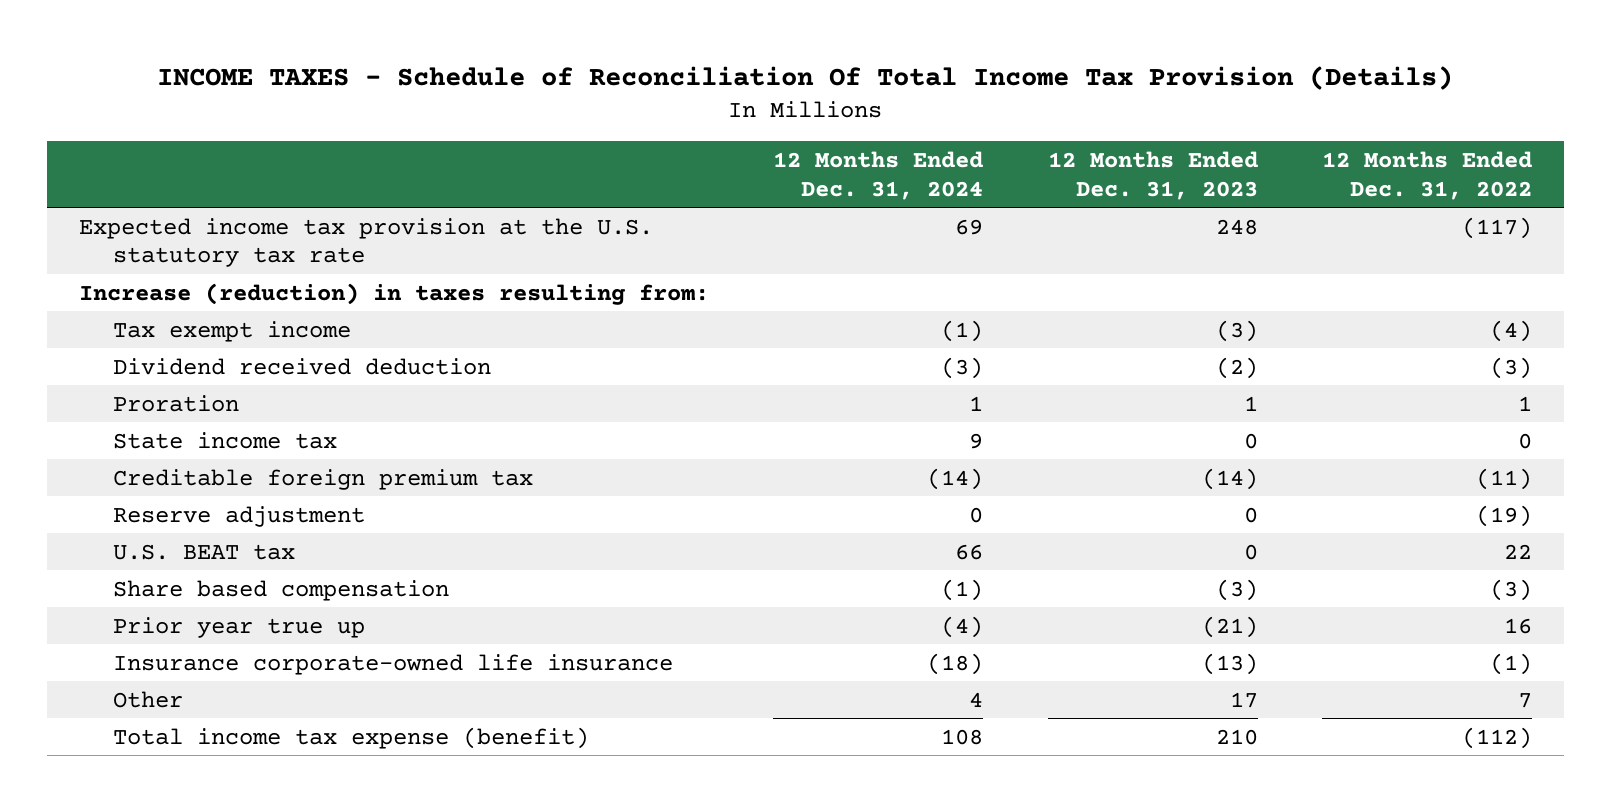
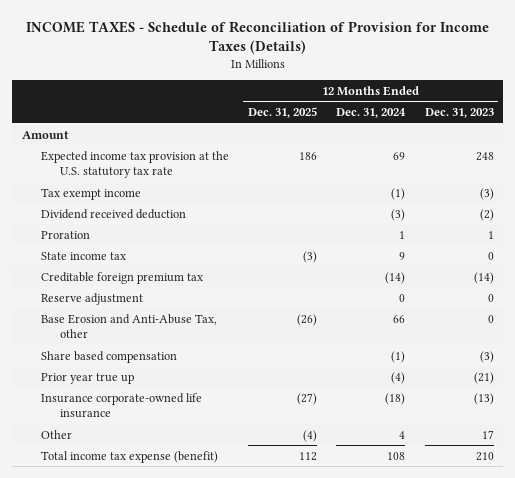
[157,65,1454,90] INCOME TAXES - Schedule of Reconciliation Of Total Income Tax Provision (Details) -> [25,20,489,54] INCOME TAXES - Schedule of Reconciliation of Provision for Income Taxes (Details)
[1321,151,1532,200] 12 Months Ended Dec. 31, 2022 -> none
none -> [248,107,318,119] Dec. 31, 2025
none -> [21,130,69,139] Amount
[79,282,710,305] Increase (reduction) in taxes resulting from: -> none
[112,543,295,560] U.S. BEAT tax -> none
none -> [40,313,217,339] Base Erosion and Anti-Abuse Tax, other

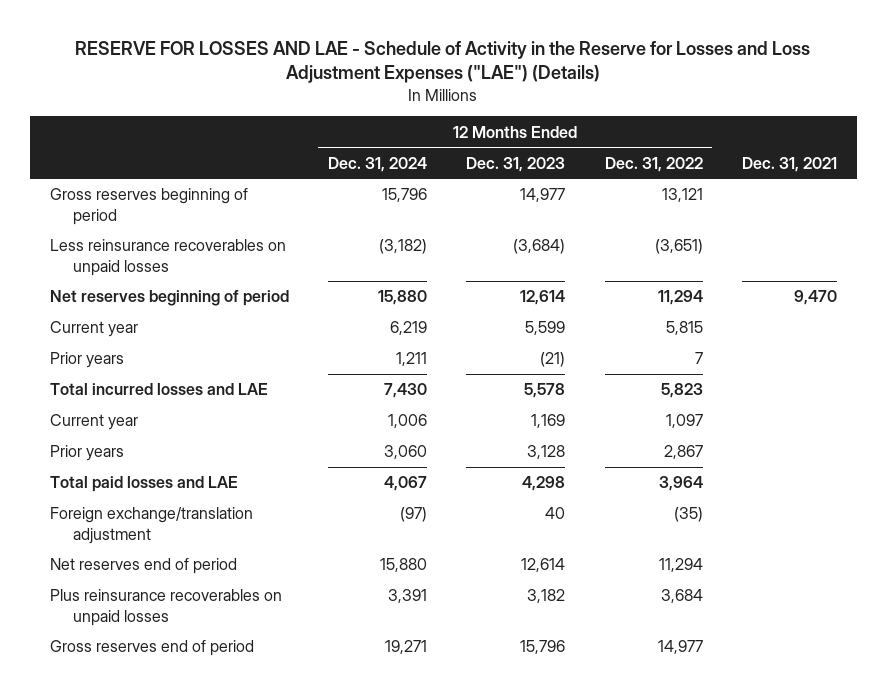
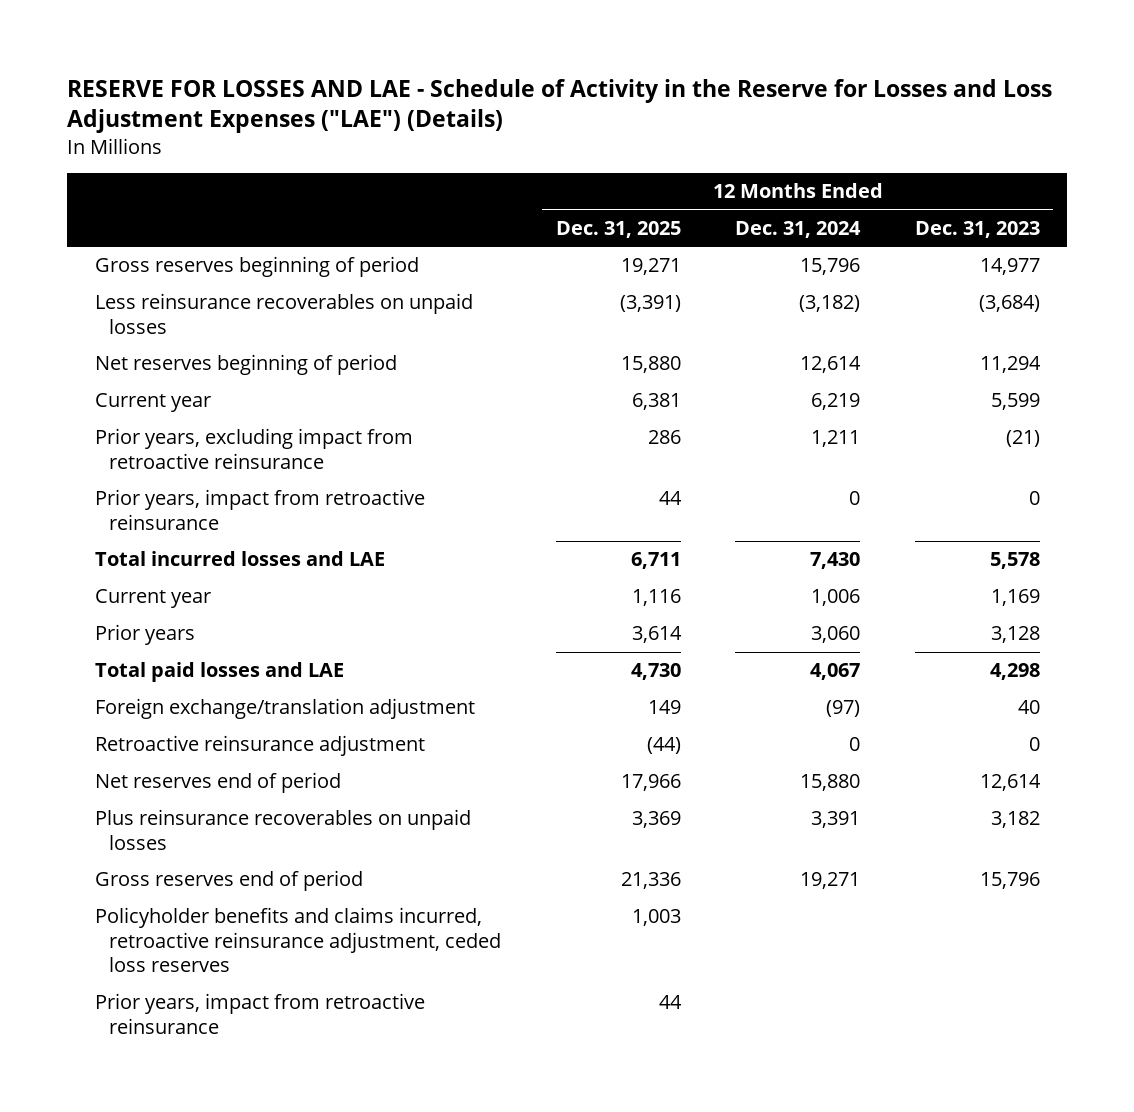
[604,156,703,172] Dec. 31, 2022 -> none
[741,156,837,172] Dec. 31, 2021 -> none
none -> [555,220,681,238] Dec. 31, 2025
[377,290,427,306] 15,880 -> [800,356,862,374] 12,614
[520,290,566,306] 12,614 -> [979,356,1041,374] 11,294
[49,352,124,369] Prior years -> [94,428,413,469] Prior years, excluding impact from retroactive reinsurance
none -> [94,489,425,530] Prior years, impact from retroactive reinsurance
none -> [94,735,425,757] Retroactive reinsurance adjustment
none -> [94,907,502,973] Policyholder benefits and claims incurred, retroactive reinsurance adjustment, ceded loss reserves
none -> [94,993,425,1034] Prior years, impact from retroactive reinsurance

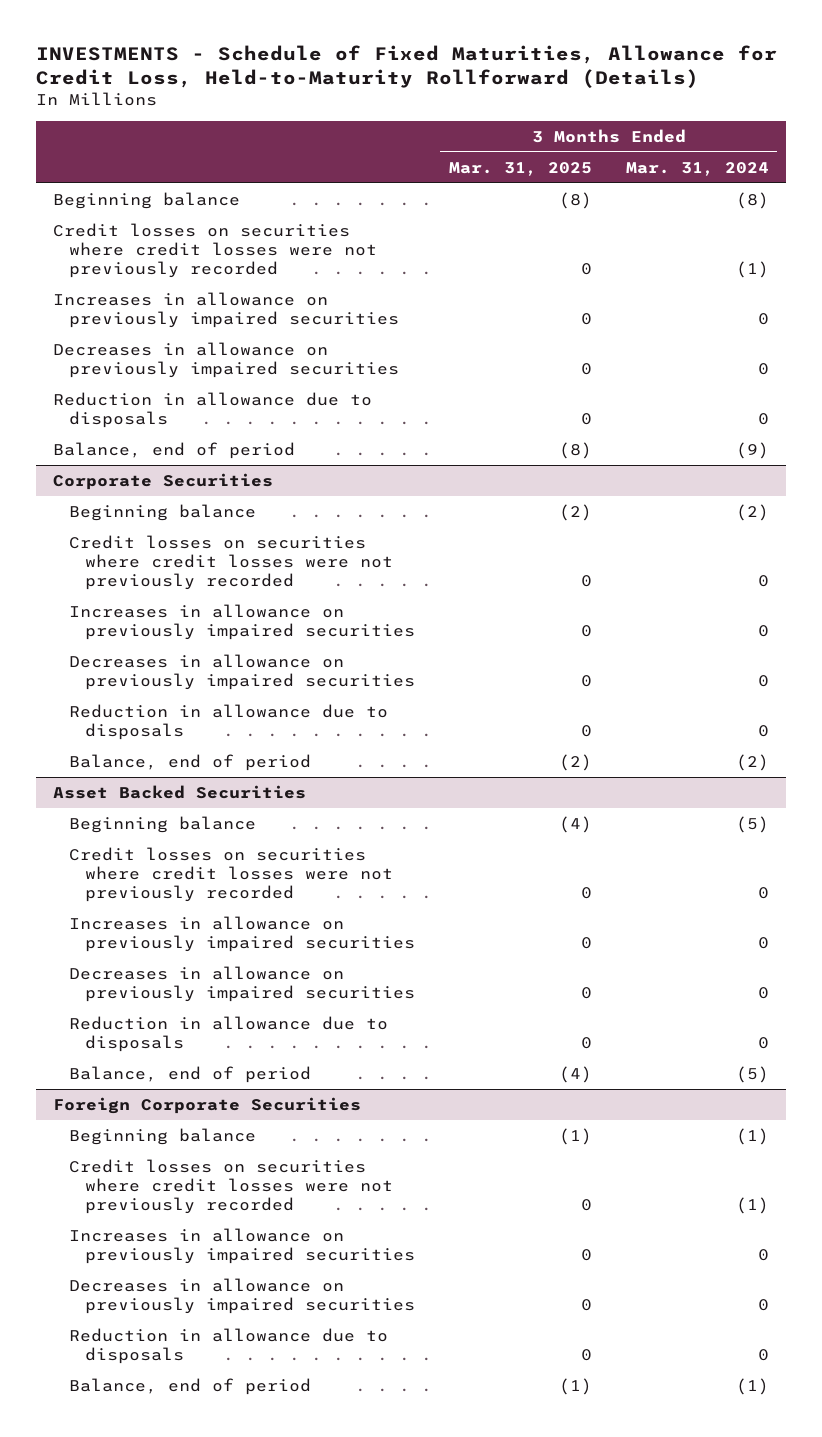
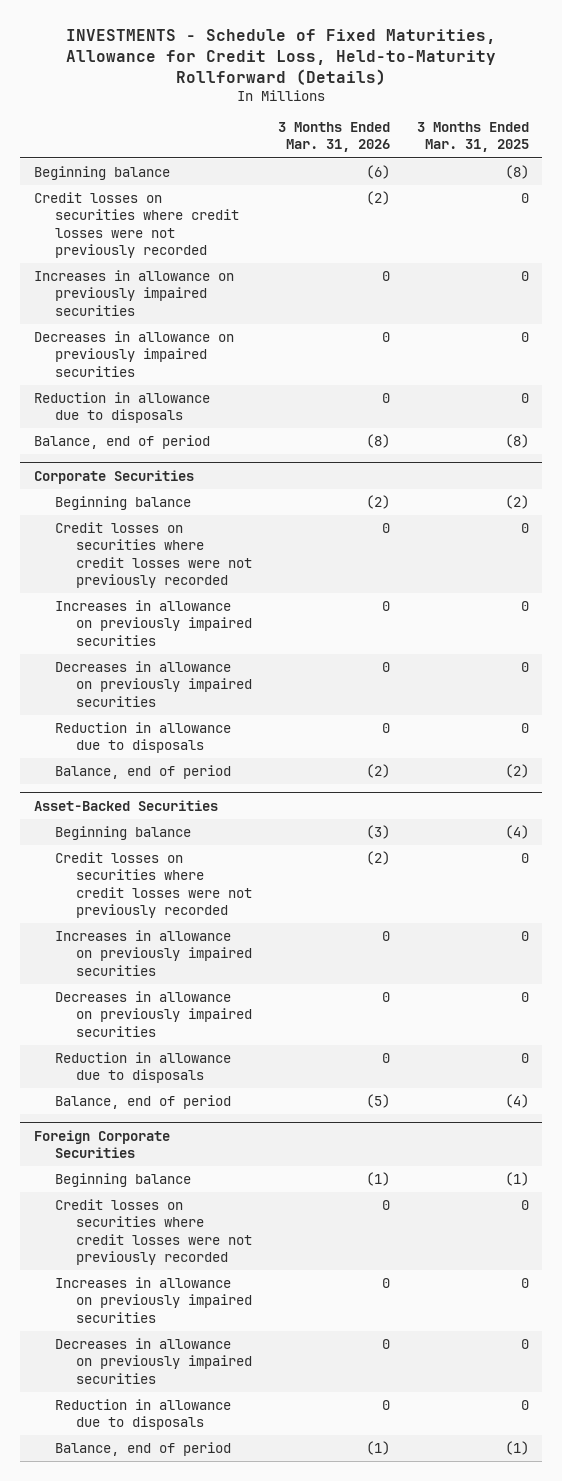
[625,161,769,176] Mar. 31, 2024 -> none
none -> [278,121,391,153] 3 Months Ended Mar. 31, 2026
[52,784,306,799] Asset Backed Securities -> [33,799,218,811] Asset-Backed Securities

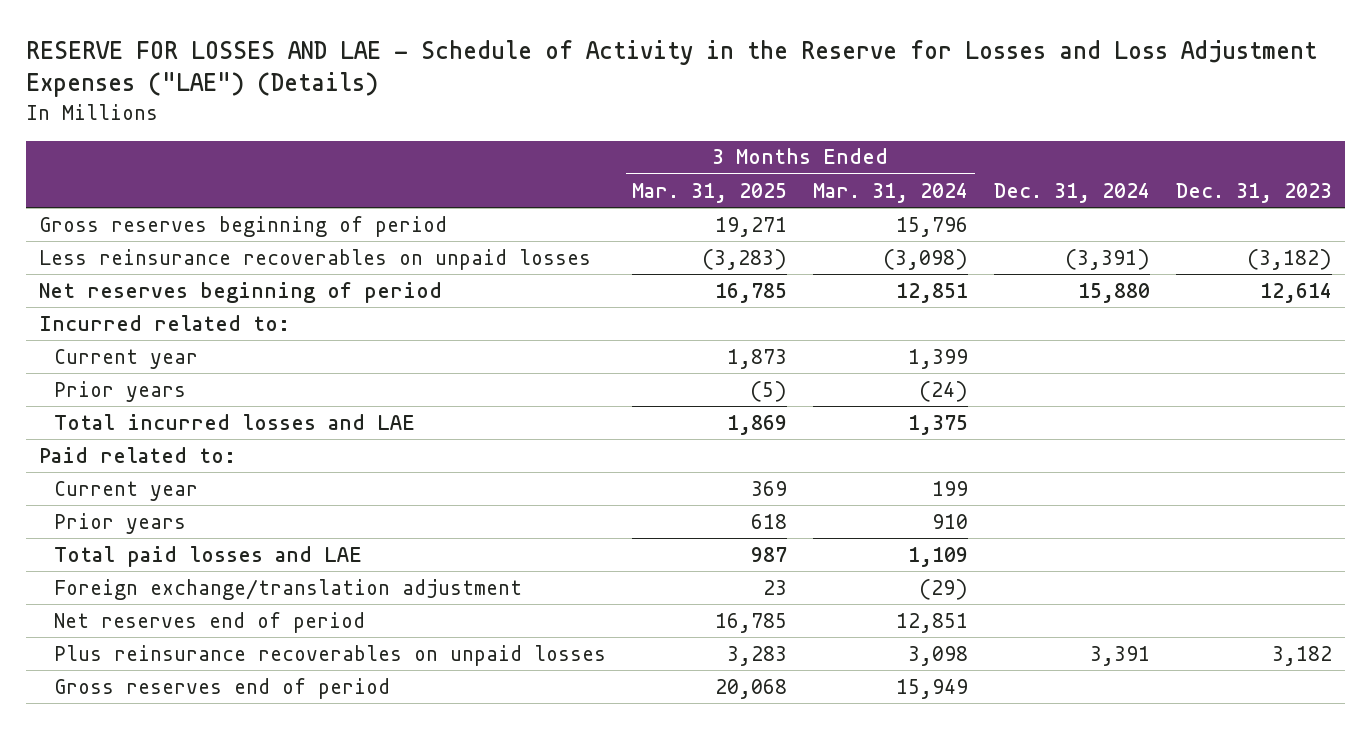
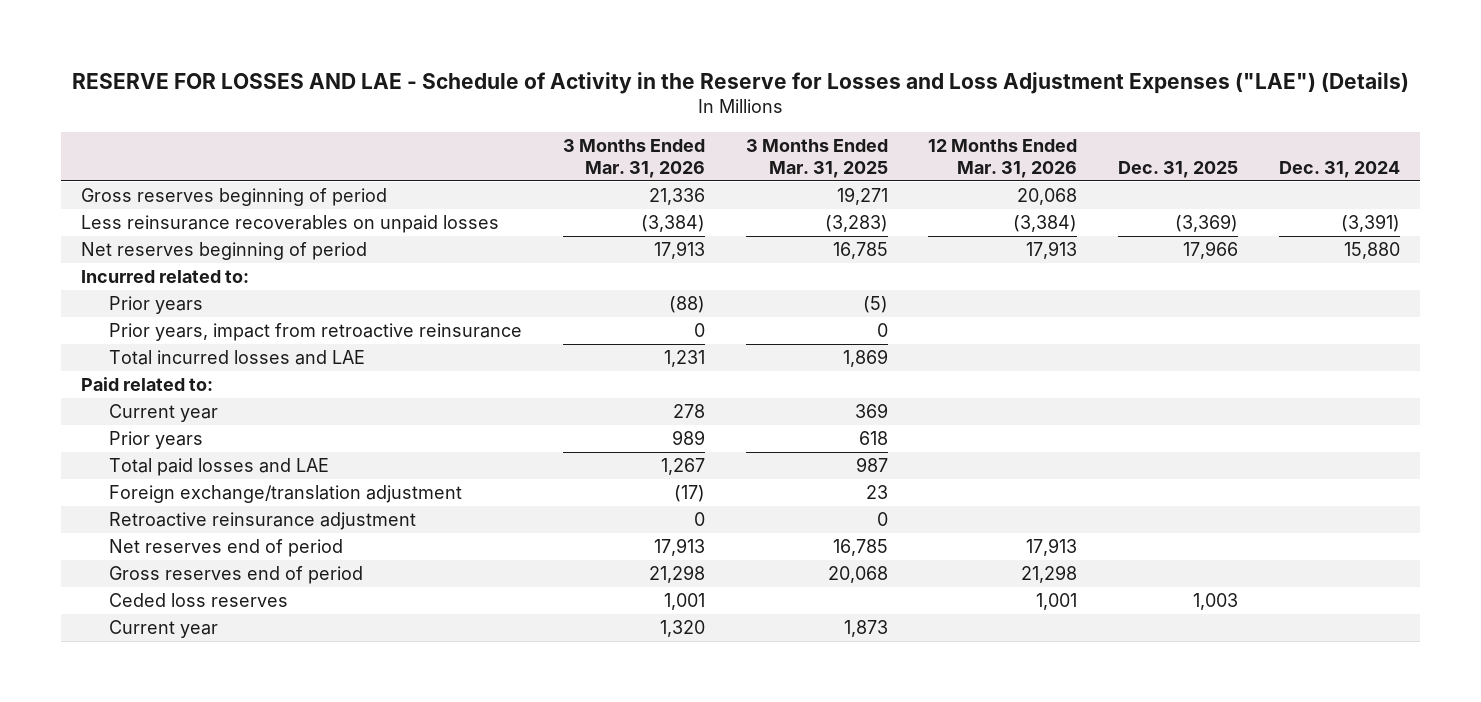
[813,182,969,203] Mar. 31, 2024 -> none
[1176,182,1333,203] Dec. 31, 2023 -> none
none -> [562,138,705,178] 3 Months Ended Mar. 31, 2026
none -> [928,138,1078,178] 12 Months Ended Mar. 31, 2026
none -> [1118,160,1239,178] Dec. 31, 2025
none -> [108,323,522,342] Prior years, impact from retroactive reinsurance
none -> [108,512,416,531] Retroactive reinsurance adjustment
[54,644,607,666] Plus reinsurance recoverables on unpaid losses -> none
none -> [108,593,288,608] Ceded loss reserves
[54,348,199,369] Current year -> [108,620,218,639] Current year

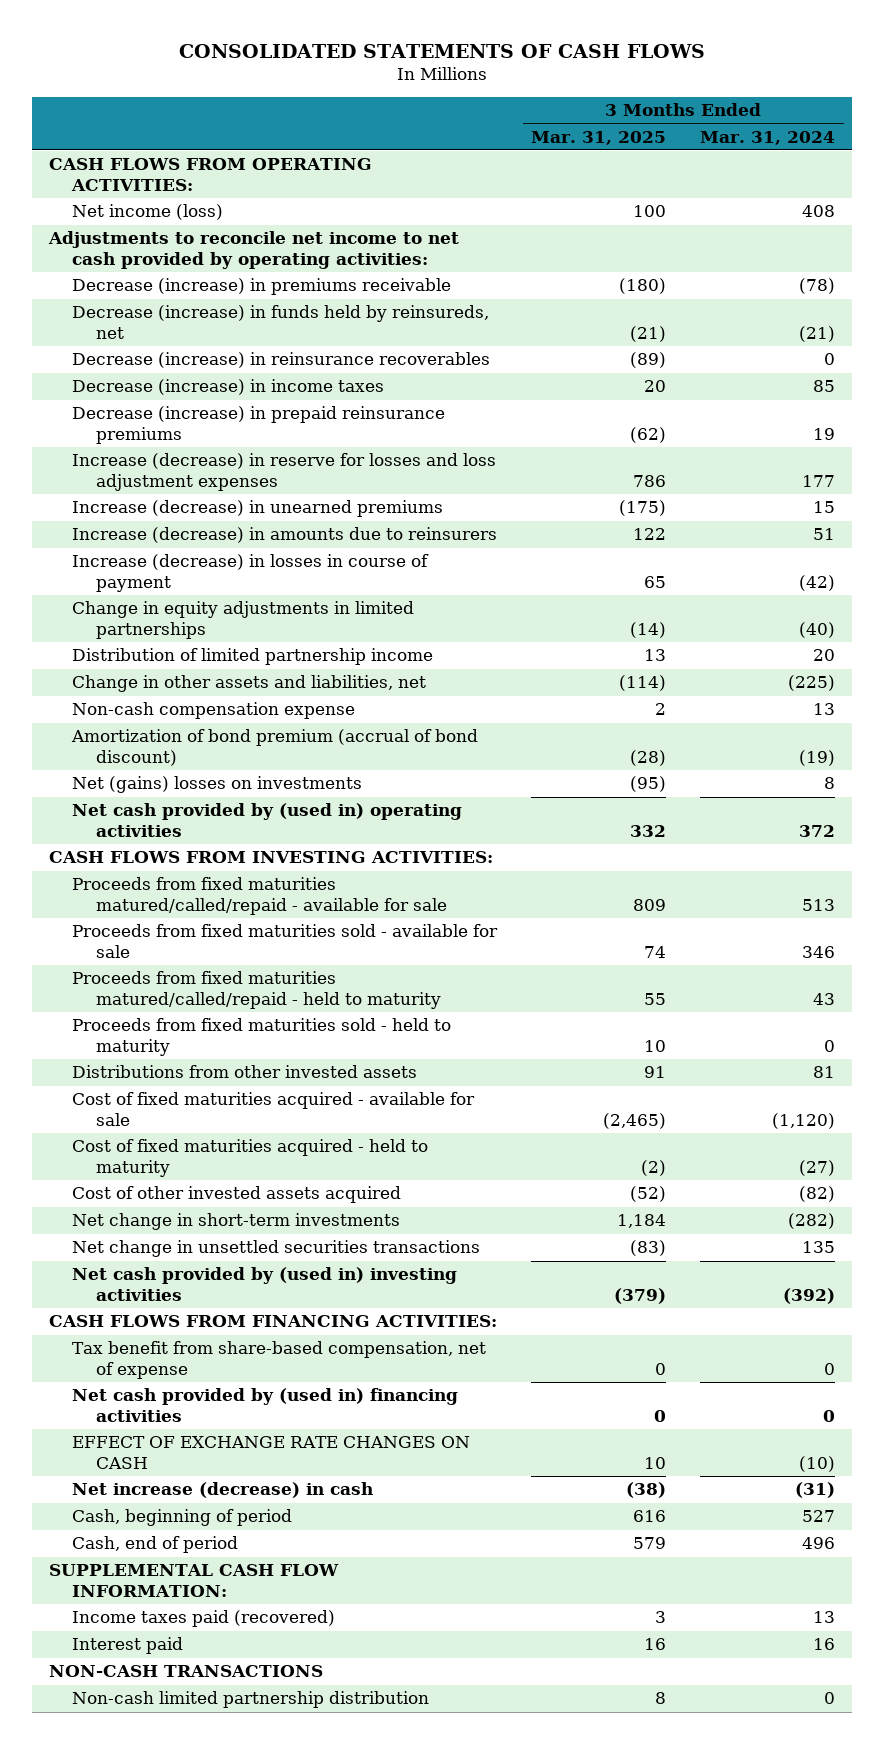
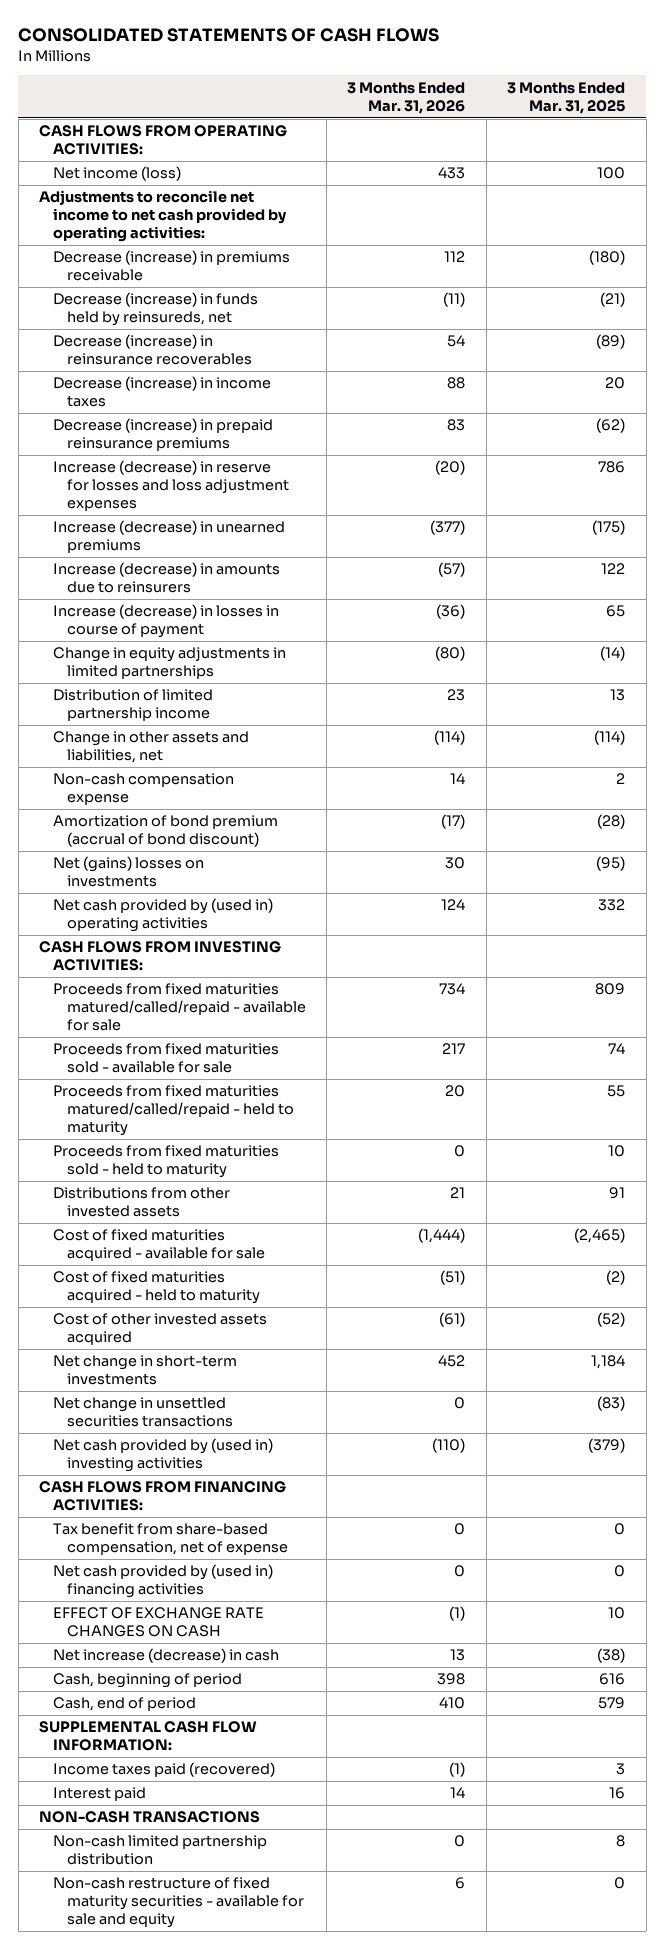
[700,130,836,145] Mar. 31, 2024 -> none
none -> [347,81,466,114] 3 Months Ended Mar. 31, 2026
none -> [52,1877,304,1929] Non-cash restructure of fixed maturity securities - available for sale and equity

